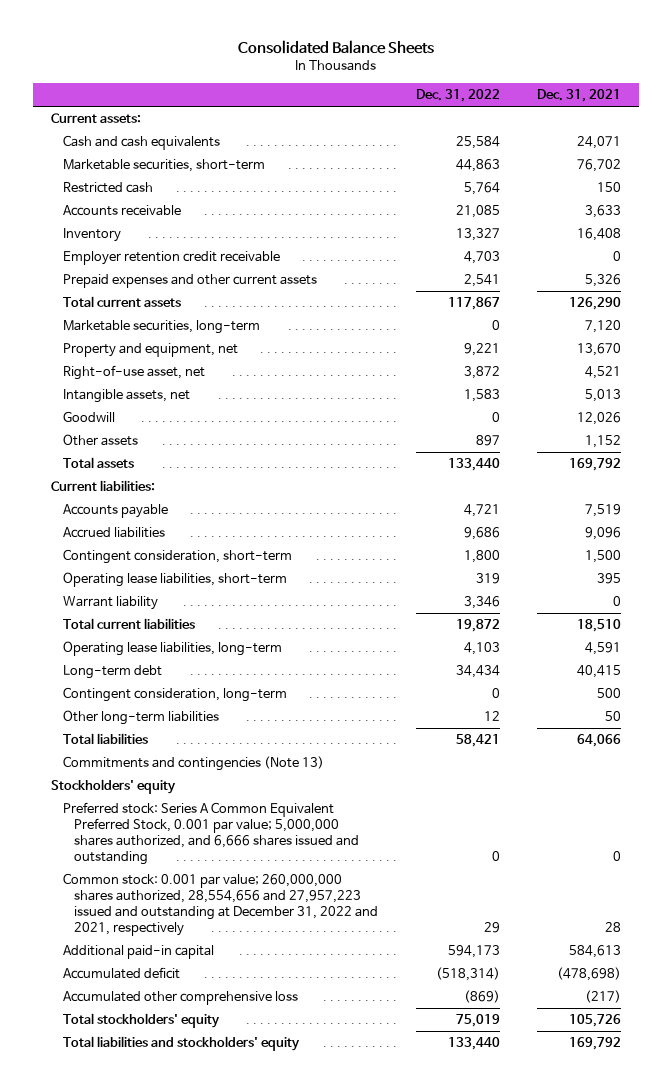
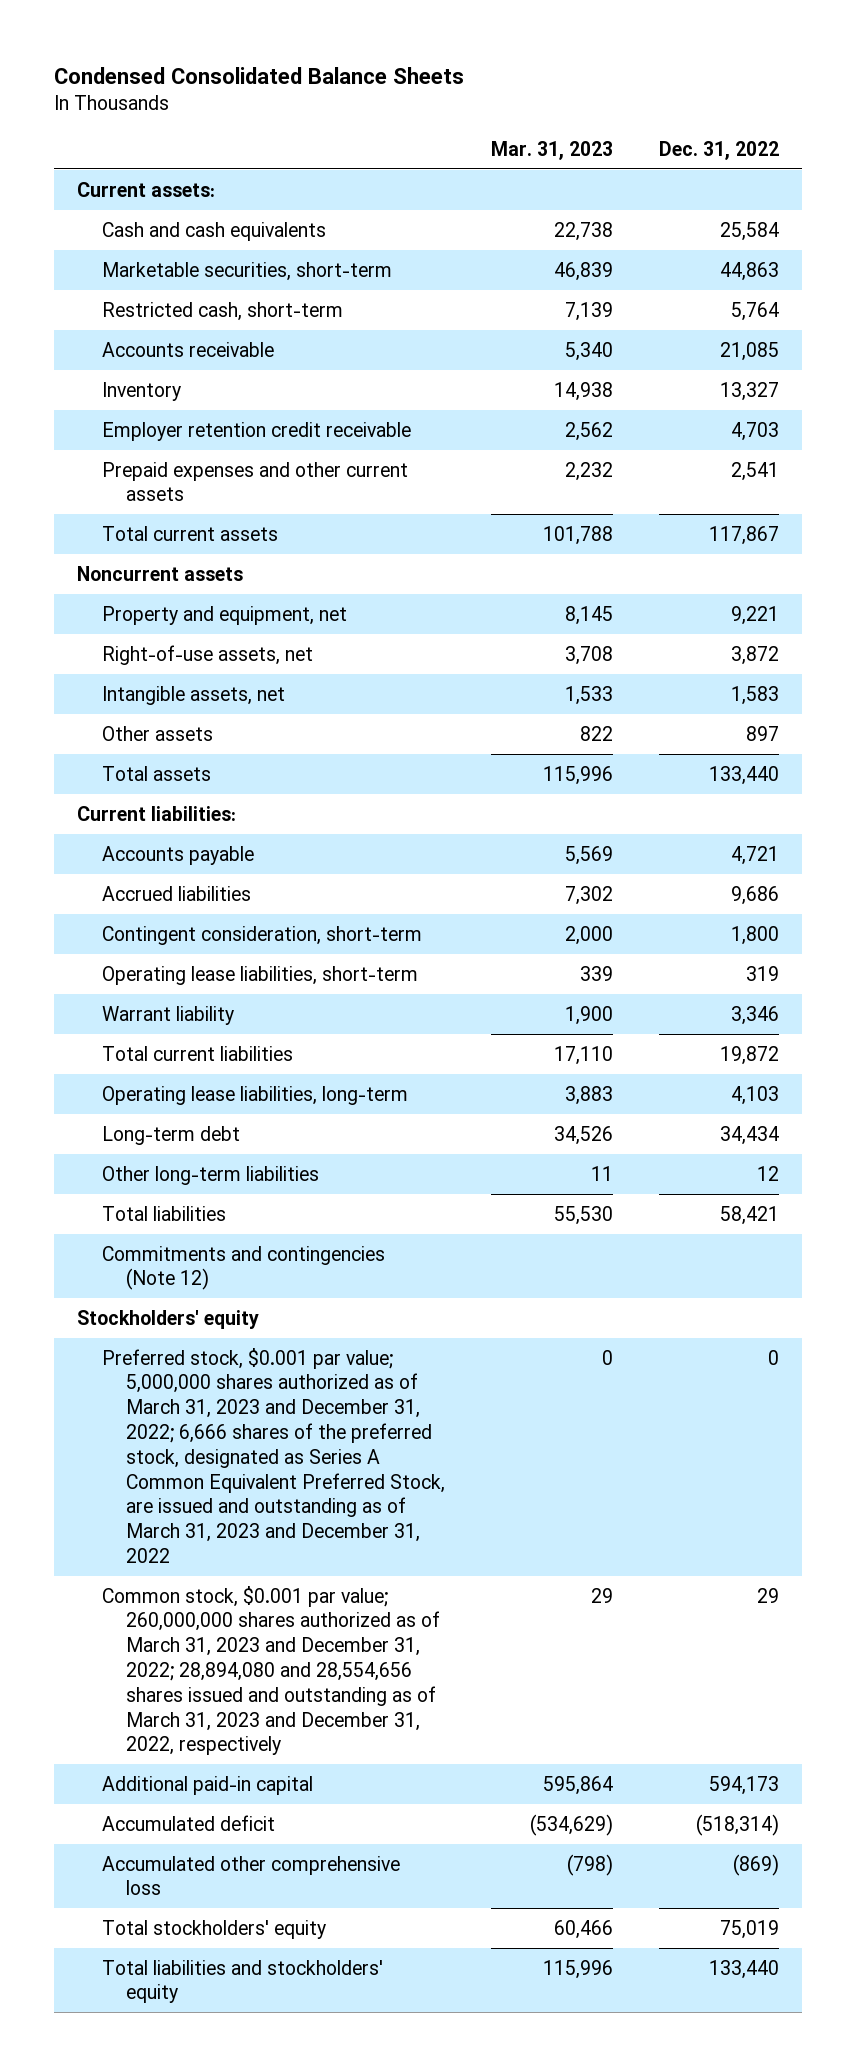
[237,39,434,54] Consolidated Balance Sheets -> [53,66,464,84] Condensed Consolidated Balance Sheets
[536,88,621,102] Dec. 31, 2021 -> none
none -> [491,140,614,160] Mar. 31, 2023
[62,182,153,194] Restricted cash -> [101,301,343,321] Restricted cash, short-term
[62,320,260,335] Marketable securities, long-term -> none
none -> [76,565,243,581] Noncurrent assets
[62,365,205,381] Right-of-use asset, net -> [101,644,313,665] Right-of-use assets, net
[62,411,115,423] Goodwill -> none
[62,687,287,703] Contingent consideration, long-term -> none
[62,756,324,772] Commitments and contingencies (Note 13) -> [101,1245,385,1291] Commitments and contingencies (Note 12)
[62,802,360,865] Preferred stock: Series A Common Equivalent Preferred Stock, 0.001 par value; 5,000,000 shares authorized, and 6,666 shares issued and outstanding -> [101,1347,446,1564] Preferred stock, $0.001 par value; 5,000,000 shares authorized as of March 31, 2023 and December 31, 2022; 6,666 shares of the preferred stock, designated as Series A Common Equivalent Preferred Stock, are issued and outstanding as of March 31, 2023 and December 31, 2022
[62,873,379,936] Common stock: 0.001 par value; 260,000,000 shares authorized, 28,554,656 and 27,957,223 issued and outstanding at December 31, 2022 and 2021, respectively -> [101,1585,441,1756] Common stock, $0.001 par value; 260,000,000 shares authorized as of March 31, 2023 and December 31, 2022; 28,894,080 and 28,554,656 shares issued and outstanding as of March 31, 2023 and December 31, 2022, respectively

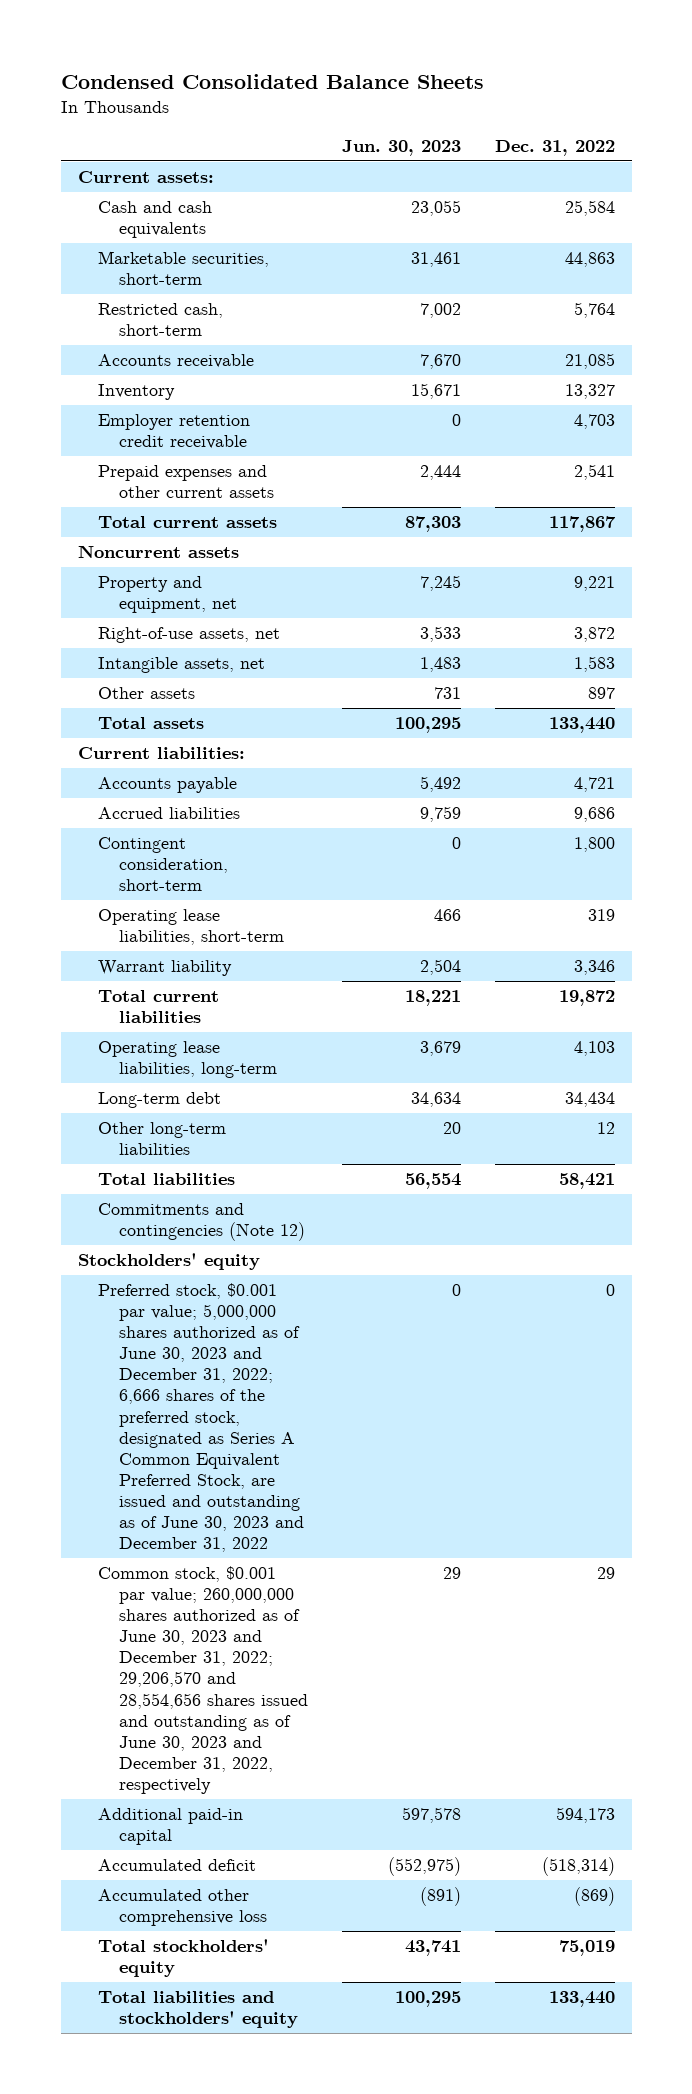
[491,140,614,160] Mar. 31, 2023 -> none
none -> [341,140,461,157] Jun. 30, 2023
[101,1347,446,1564] Preferred stock, $0.001 par value; 5,000,000 shares authorized as of March 31, 2023 and December 31, 2022; 6,666 shares of the preferred stock, designated as Series A Common Equivalent Preferred Stock, are issued and outstanding as of March 31, 2023 and December 31, 2022 -> [98,1283,305,1553] Preferred stock, $0.001 par value; 5,000,000 shares authorized as of June 30, 2023 and December 31, 2022; 6,666 shares of the preferred stock, designated as Series A Common Equivalent Preferred Stock, are issued and outstanding as of June 30, 2023 and December 31, 2022
[101,1585,441,1756] Common stock, $0.001 par value; 260,000,000 shares authorized as of March 31, 2023 and December 31, 2022; 28,894,080 and 28,554,656 shares issued and outstanding as of March 31, 2023 and December 31, 2022, respectively -> [98,1566,309,1794] Common stock, $0.001 par value; 260,000,000 shares authorized as of June 30, 2023 and December 31, 2022; 29,206,570 and 28,554,656 shares issued and outstanding as of June 30, 2023 and December 31, 2022, respectively

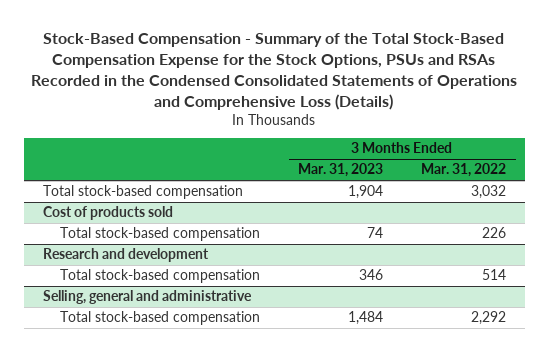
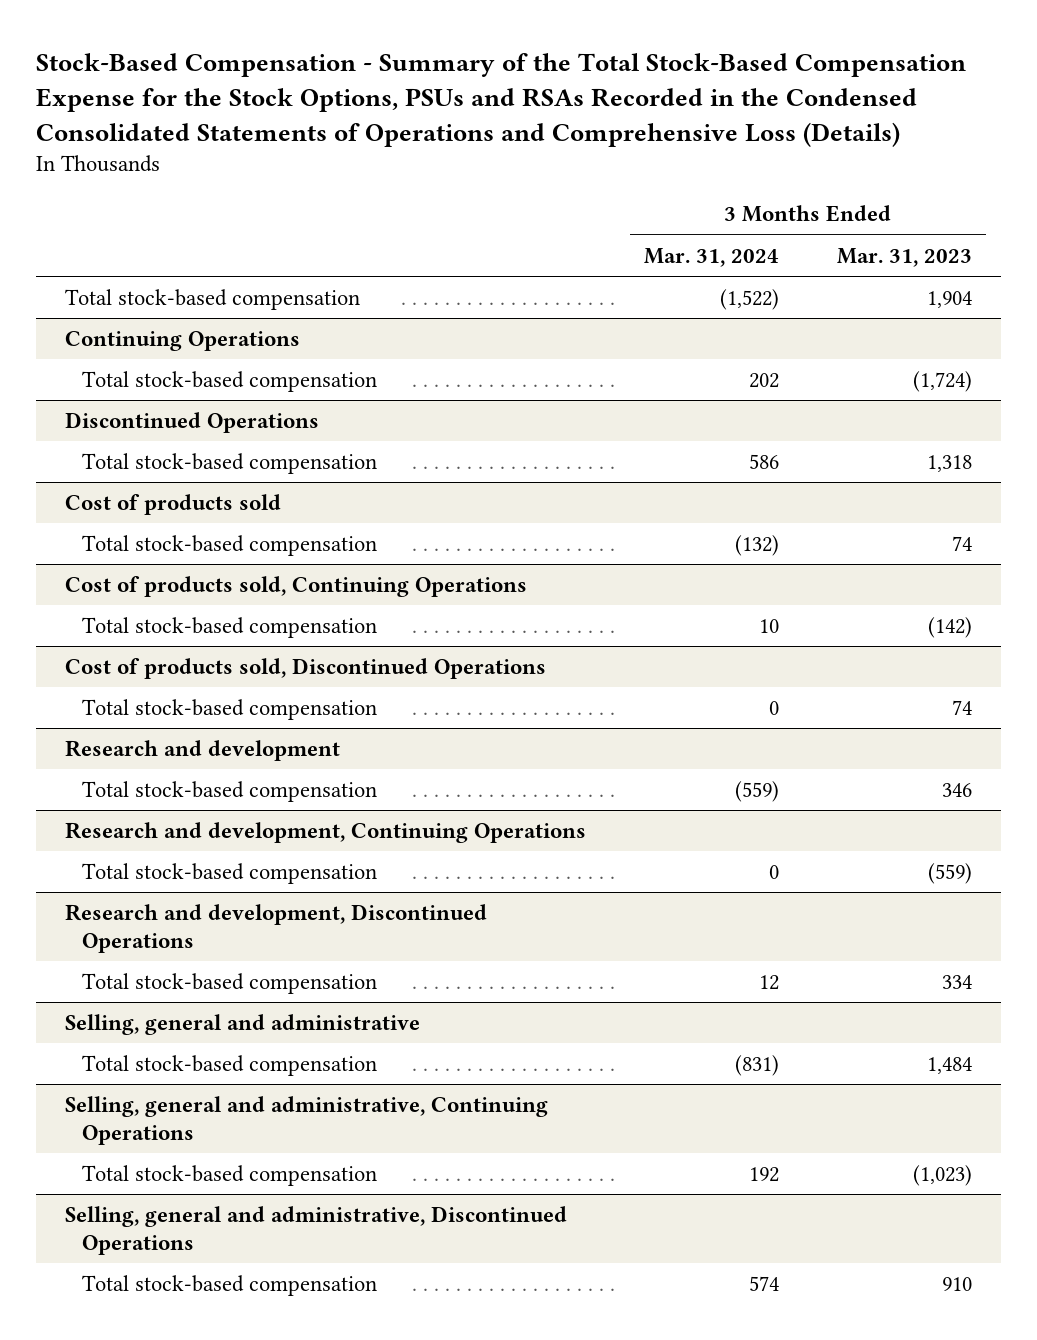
[421,163,507,178] Mar. 31, 2022 -> none
none -> [644,247,780,267] Mar. 31, 2024
none -> [65,330,301,351] Continuing Operations
none -> [81,370,377,392] Total stock-based compensation
none -> [65,411,320,433] Discontinued Operations
none -> [81,452,377,474] Total stock-based compensation
none -> [65,575,528,597] Cost of products sold, Continuing Operations
none -> [81,616,377,638] Total stock-based compensation
none -> [65,657,547,679] Cost of products sold, Discontinued Operations
none -> [81,698,377,720] Total stock-based compensation
none -> [65,821,587,843] Research and development, Continuing Operations
none -> [81,862,377,884] Total stock-based compensation
none -> [65,903,488,953] Research and development, Discontinued Operations
none -> [81,972,377,994] Total stock-based compensation
none -> [65,1095,549,1145] Selling, general and administrative, Continuing Operations
none -> [81,1164,377,1186] Total stock-based compensation
none -> [65,1205,568,1255] Selling, general and administrative, Discontinued Operations
none -> [81,1274,377,1296] Total stock-based compensation

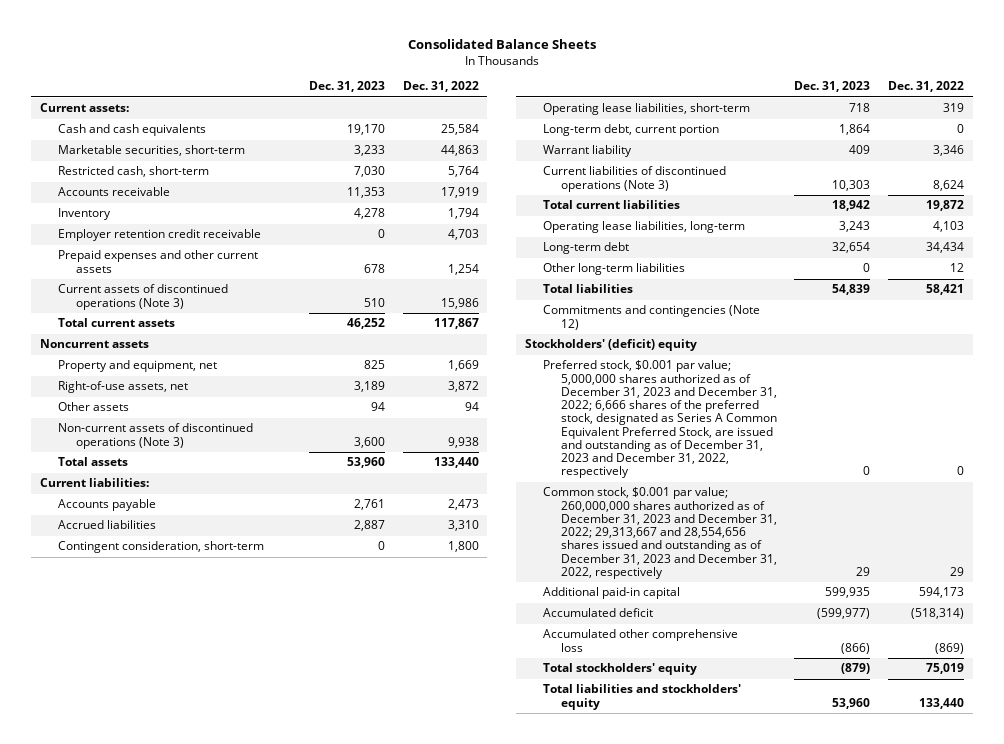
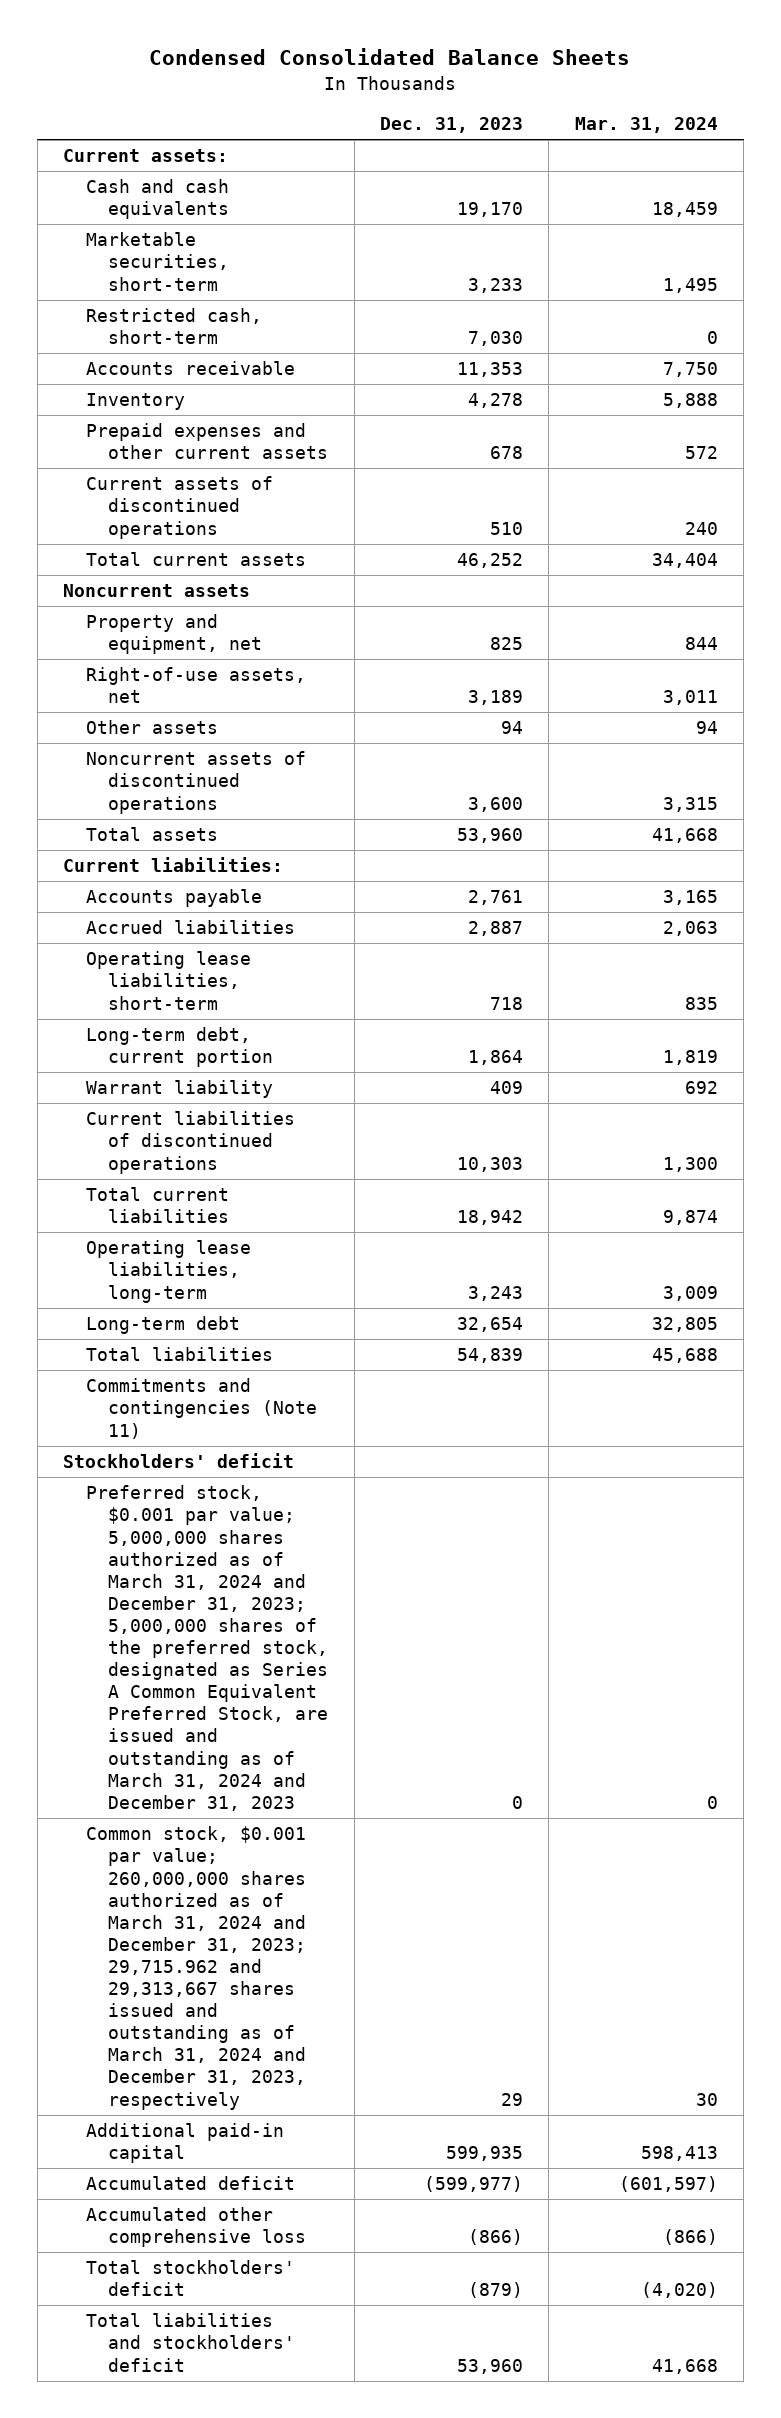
[407,39,596,50] Consolidated Balance Sheets -> [149,48,631,66] Condensed Consolidated Balance Sheets
[402,81,479,93] Dec. 31, 2022 -> none
none -> [574,117,718,134] Mar. 31, 2024
[57,229,261,242] Employer retention credit receivable -> none
[57,284,228,310] Current assets of discontinued operations (Note 3) -> [85,476,273,539] Current assets of discontinued operations
[57,423,253,449] Non-current assets of discontinued operations (Note 3) -> [85,751,306,814] Noncurrent assets of discontinued operations
[57,541,264,554] Contingent consideration, short-term -> none
[542,166,726,192] Current liabilities of discontinued operations (Note 3) -> [85,1111,295,1174] Current liabilities of discontinued operations
[542,263,685,276] Other long-term liabilities -> none
[542,305,760,330] Commitments and contingencies (Note 12) -> [85,1378,318,1439] Commitments and contingencies (Note 11)
[525,339,698,352] Stockholders' (deficit) equity -> [62,1453,294,1469] Stockholders' deficit
[542,360,777,479] Preferred stock, $0.001 par value; 5,000,000 shares authorized as of December 31, 2023 and December 31, 2022; 6,666 shares of the preferred stock, designated as Series A Common Equivalent Preferred Stock, are issued and outstanding as of December 31, 2023 and December 31, 2022, respectively -> [85,1485,329,1811] Preferred stock, $0.001 par value; 5,000,000 shares authorized as of March 31, 2024 and December 31, 2023; 5,000,000 shares of the preferred stock, designated as Series A Common Equivalent Preferred Stock, are issued and outstanding as of March 31, 2024 and December 31, 2023
[542,487,777,579] Common stock, $0.001 par value; 260,000,000 shares authorized as of December 31, 2023 and December 31, 2022; 29,313,667 and 28,554,656 shares issued and outstanding as of December 31, 2023 and December 31, 2022, respectively -> [85,1826,307,2110] Common stock, $0.001 par value; 260,000,000 shares authorized as of March 31, 2024 and December 31, 2023; 29,715.962 and 29,313,667 shares issued and outstanding as of March 31, 2024 and December 31, 2023, respectively
[542,663,697,676] Total stockholders' equity -> [85,2260,295,2297] Total stockholders' deficit
[542,684,741,710] Total liabilities and stockholders' equity -> [85,2313,296,2372] Total liabilities and stockholders' deficit

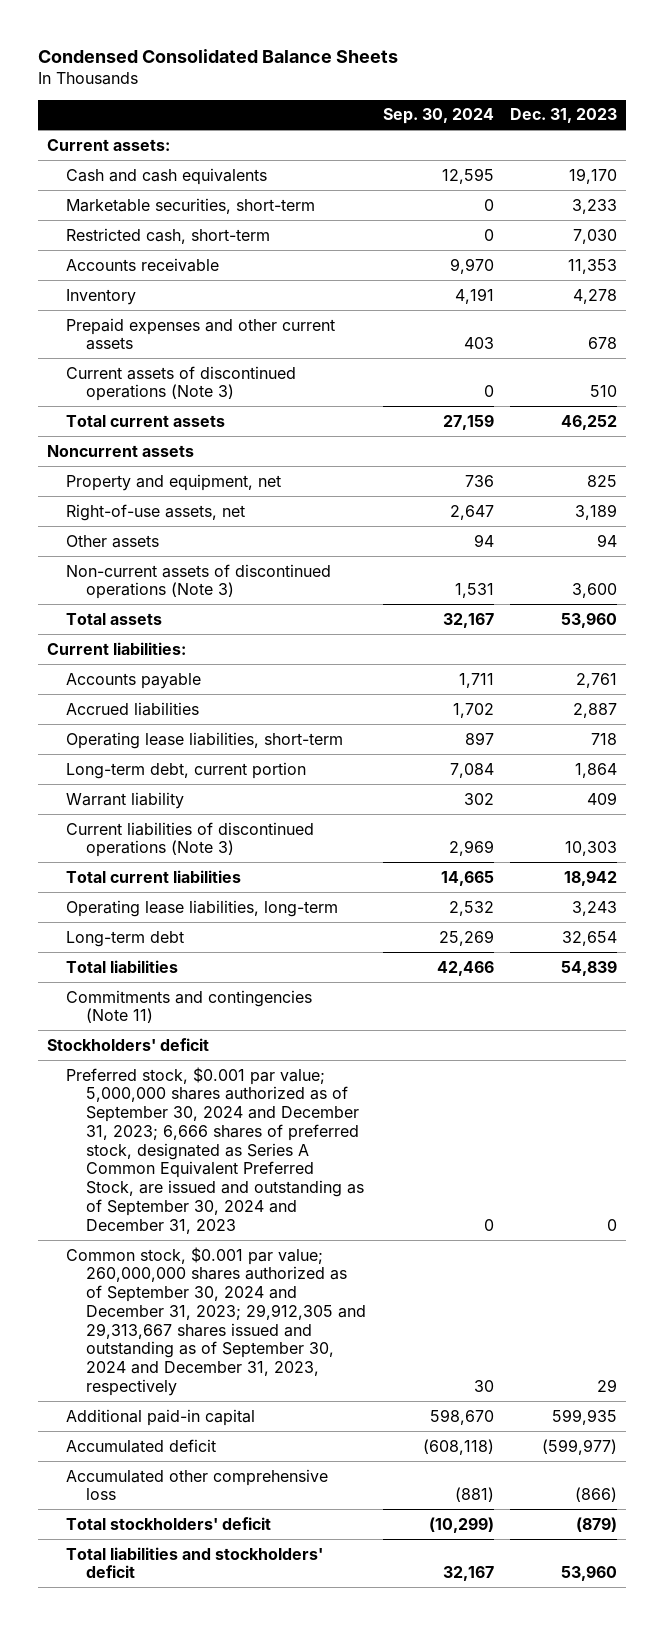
[574,117,718,134] Mar. 31, 2024 -> none
none -> [382,108,494,125] Sep. 30, 2024
[85,476,273,539] Current assets of discontinued operations -> [66,365,297,402] Current assets of discontinued operations (Note 3)
[85,751,306,814] Noncurrent assets of discontinued operations -> [66,563,332,600] Non-current assets of discontinued operations (Note 3)
[85,1111,295,1174] Current liabilities of discontinued operations -> [66,821,315,858] Current liabilities of discontinued operations (Note 3)
[85,1485,329,1811] Preferred stock, $0.001 par value; 5,000,000 shares authorized as of March 31, 2024 and December 31, 2023; 5,000,000 shares of the preferred stock, designated as Series A Common Equivalent Preferred Stock, are issued and outstanding as of March 31, 2024 and December 31, 2023 -> [66,1066,365,1234] Preferred stock, $0.001 par value; 5,000,000 shares authorized as of September 30, 2024 and December 31, 2023; 6,666 shares of preferred stock, designated as Series A Common Equivalent Preferred Stock, are issued and outstanding as of September 30, 2024 and December 31, 2023
[85,1826,307,2110] Common stock, $0.001 par value; 260,000,000 shares authorized as of March 31, 2024 and December 31, 2023; 29,715.962 and 29,313,667 shares issued and outstanding as of March 31, 2024 and December 31, 2023, respectively -> [66,1246,367,1397] Common stock, $0.001 par value; 260,000,000 shares authorized as of September 30, 2024 and December 31, 2023; 29,912,305 and 29,313,667 shares issued and outstanding as of September 30, 2024 and December 31, 2023, respectively

